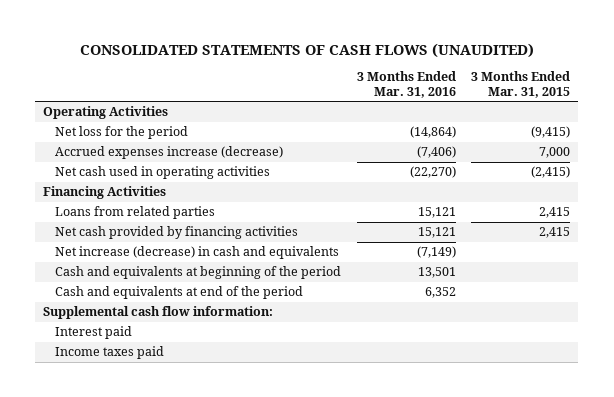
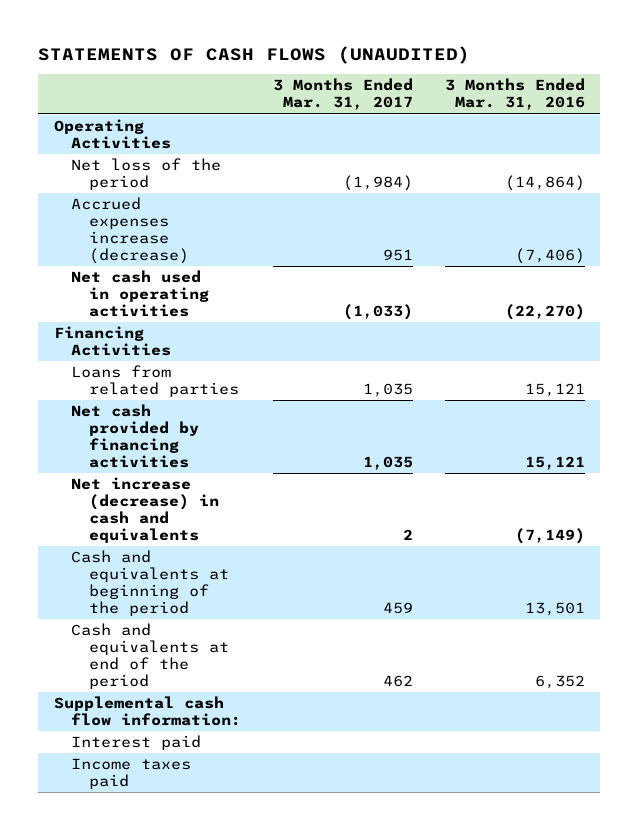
[79,42,534,58] CONSOLIDATED STATEMENTS OF CASH FLOWS (UNAUDITED) -> [37,45,470,64] STATEMENTS OF CASH FLOWS (UNAUDITED)
[471,71,571,99] 3 Months Ended Mar. 31, 2015 -> none
none -> [272,78,413,111] 3 Months Ended Mar. 31, 2017
[54,126,188,140] Net loss for the period -> [71,158,222,191] Net loss of the period

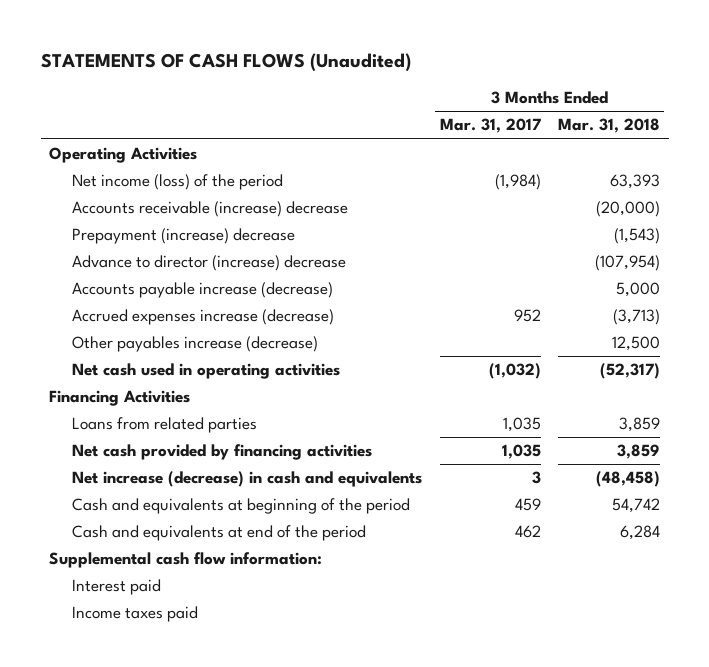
[37,45,470,64] STATEMENTS OF CASH FLOWS (UNAUDITED) -> [40,52,411,72] STATEMENTS OF CASH FLOWS (Unaudited)
[444,78,585,111] 3 Months Ended Mar. 31, 2016 -> none
none -> [558,118,661,134] Mar. 31, 2018
[71,158,222,191] Net loss of the period -> [72,174,284,191] Net income (loss) of the period
none -> [72,201,349,218] Accounts receivable (increase) decrease
none -> [72,228,296,245] Prepayment (increase) decrease
none -> [72,255,347,272] Advance to director (increase) decrease
none -> [72,282,334,299] Accounts payable increase (decrease)
[382,249,413,262] 951 -> [513,309,541,323] 952
none -> [72,336,319,353] Other payables increase (decrease)
[342,304,413,321] (1,033) -> [488,363,541,380] (1,032)
[402,529,413,541] 2 -> [531,471,541,485] 3

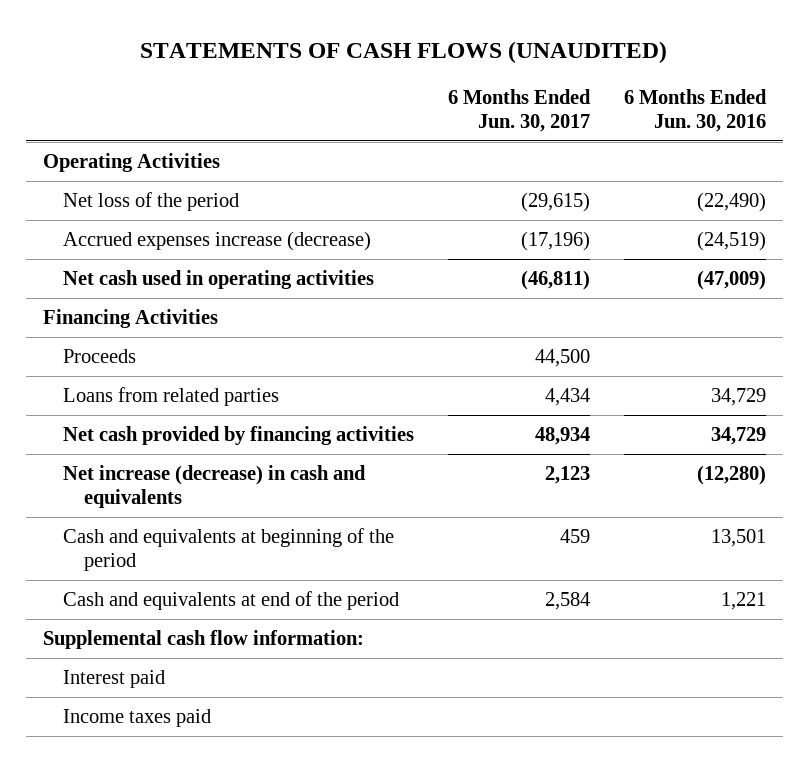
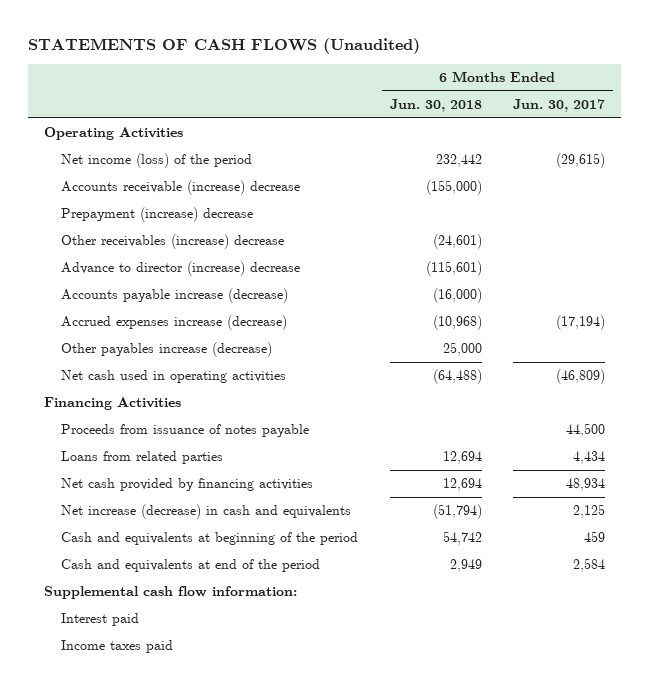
[140,40,668,63] STATEMENTS OF CASH FLOWS (UNAUDITED) -> [28,37,421,54] STATEMENTS OF CASH FLOWS (Unaudited)
[623,89,767,133] 6 Months Ended Jun. 30, 2016 -> none
none -> [389,98,482,112] Jun. 30, 2018
[63,191,240,211] Net loss of the period -> [61,153,253,169] Net income (loss) of the period
none -> [61,180,301,196] Accounts receivable (increase) decrease
none -> [61,207,254,223] Prepayment (increase) decrease
none -> [61,234,285,250] Other receivables (increase) decrease
none -> [61,261,301,277] Advance to director (increase) decrease
none -> [61,288,289,304] Accounts payable increase (decrease)
[521,230,591,251] (17,196) -> [556,315,606,331] (17,194)
none -> [61,342,273,358] Other payables increase (decrease)
[521,269,591,290] (46,811) -> [556,369,606,385] (46,809)
[63,348,137,363] Proceeds -> [61,424,310,438] Proceeds from issuance of notes payable
[545,465,591,484] 2,123 -> [573,504,606,519] 2,125

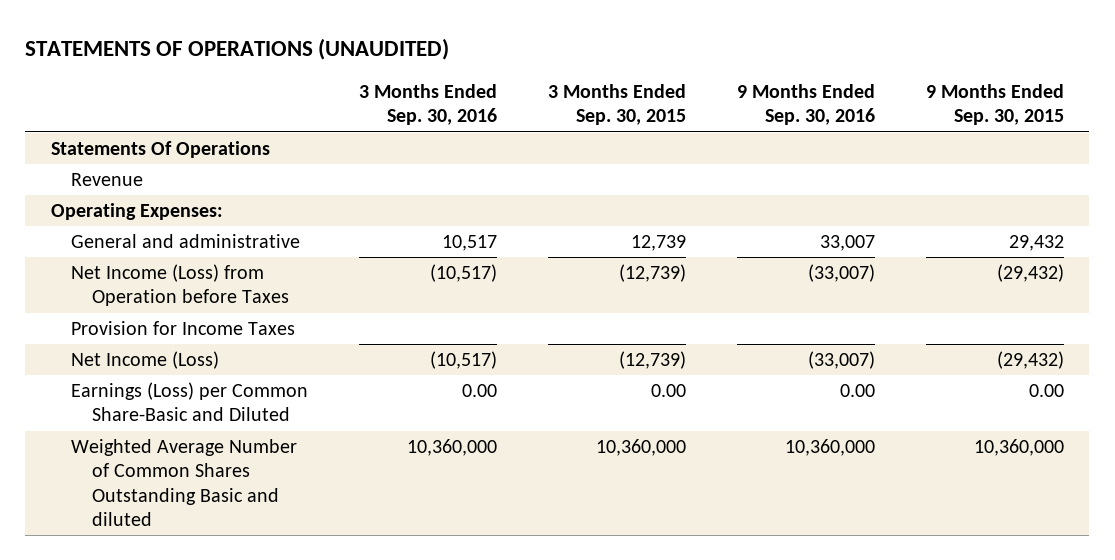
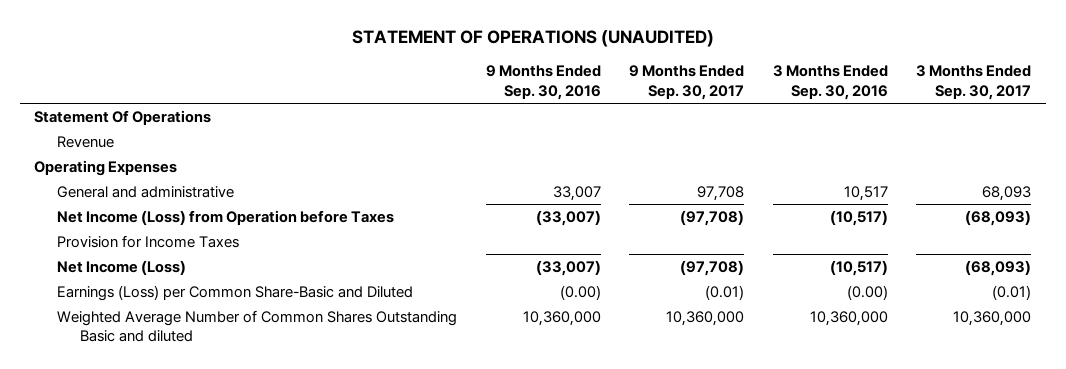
[25,38,450,61] STATEMENTS OF OPERATIONS (UNAUDITED) -> [351,30,714,48] STATEMENT OF OPERATIONS (UNAUDITED)
[548,84,687,126] 3 Months Ended Sep. 30, 2015 -> none
[925,84,1064,126] 9 Months Ended Sep. 30, 2015 -> none
none -> [629,65,745,100] 9 Months Ended Sep. 30, 2017
none -> [916,65,1032,100] 3 Months Ended Sep. 30, 2017
[50,141,270,159] Statements Of Operations -> [34,110,212,126] Statement Of Operations
[50,203,223,221] Operating Expenses: -> [34,160,178,177] Operating Expenses
[462,384,498,398] 0.00 -> [846,285,888,301] (0.00)
[839,384,875,398] 0.00 -> [559,285,601,301] (0.00)

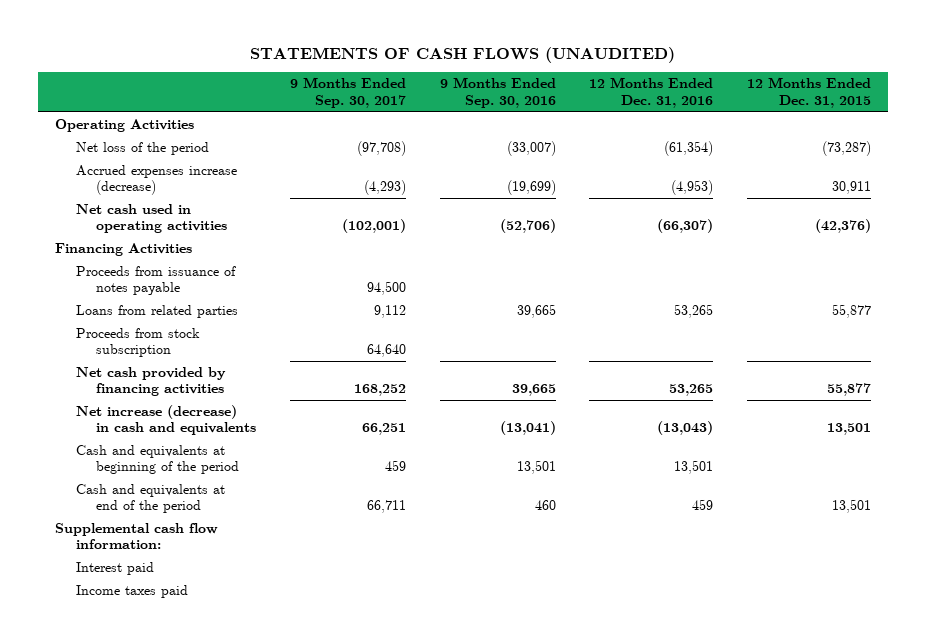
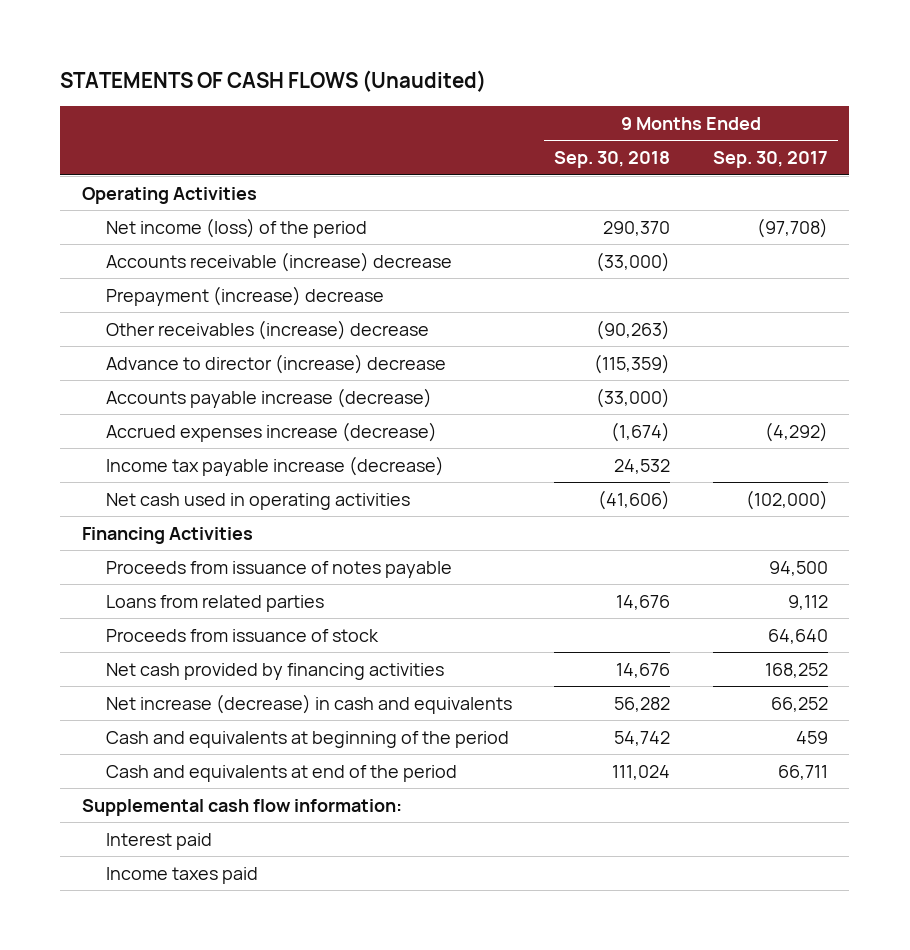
[250,47,676,64] STATEMENTS OF CASH FLOWS (UNAUDITED) -> [60,70,487,93] STATEMENTS OF CASH FLOWS (Unaudited)
[439,77,556,108] 9 Months Ended Sep. 30, 2016 -> none
[589,77,714,108] 12 Months Ended Dec. 31, 2016 -> none
[747,77,872,108] 12 Months Ended Dec. 31, 2015 -> none
none -> [554,150,671,168] Sep. 30, 2018
[75,142,209,156] Net loss of the period -> [105,217,367,238] Net income (loss) of the period
none -> [105,251,452,272] Accounts receivable (increase) decrease
none -> [105,285,384,306] Prepayment (increase) decrease
none -> [105,319,429,340] Other receivables (increase) decrease
none -> [105,353,446,374] Advance to director (increase) decrease
none -> [105,387,432,408] Accounts payable increase (decrease)
[364,180,407,196] (4,293) -> [764,421,828,442] (4,292)
none -> [105,455,444,476] Income tax payable increase (decrease)
[342,219,407,234] (102,001) -> [745,489,828,510] (102,000)
[75,328,200,358] Proceeds from stock subscription -> [105,628,379,642] Proceeds from issuance of stock
[362,423,407,436] 66,251 -> [770,696,828,712] 66,252

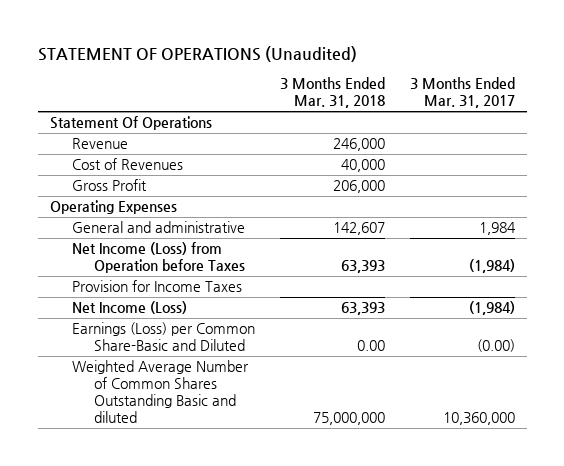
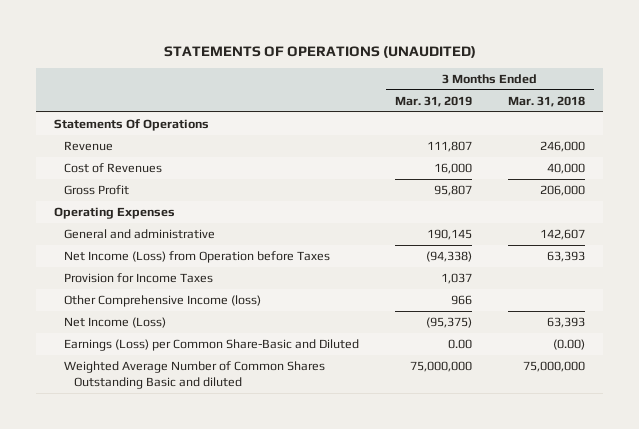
[37,46,357,63] STATEMENT OF OPERATIONS (Unaudited) -> [163,45,476,58] STATEMENTS OF OPERATIONS (UNAUDITED)
[409,77,515,109] 3 Months Ended Mar. 31, 2017 -> none
none -> [395,95,473,107] Mar. 31, 2019
[49,116,212,131] Statement Of Operations -> [53,118,209,131] Statements Of Operations
none -> [64,294,262,307] Other Comprehensive Income (loss)
[356,340,385,352] 0.00 -> [553,338,586,350] (0.00)

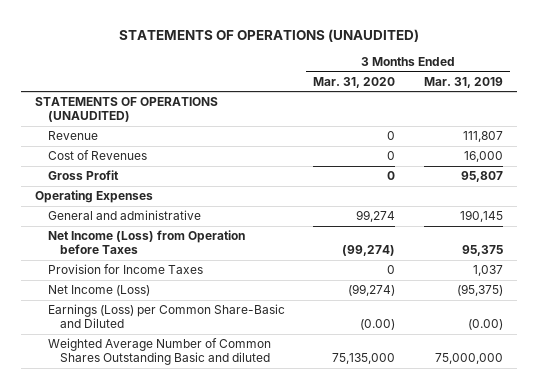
[508,95,586,107] Mar. 31, 2018 -> none
none -> [313,76,396,88] Mar. 31, 2020
[53,118,209,131] Statements Of Operations -> [35,97,219,123] STATEMENTS OF OPERATIONS (UNAUDITED)
[426,250,473,262] (94,338) -> [461,245,503,257] 95,375
[64,294,262,307] Other Comprehensive Income (loss) -> none
[448,338,473,349] 0.00 -> [467,319,503,331] (0.00)

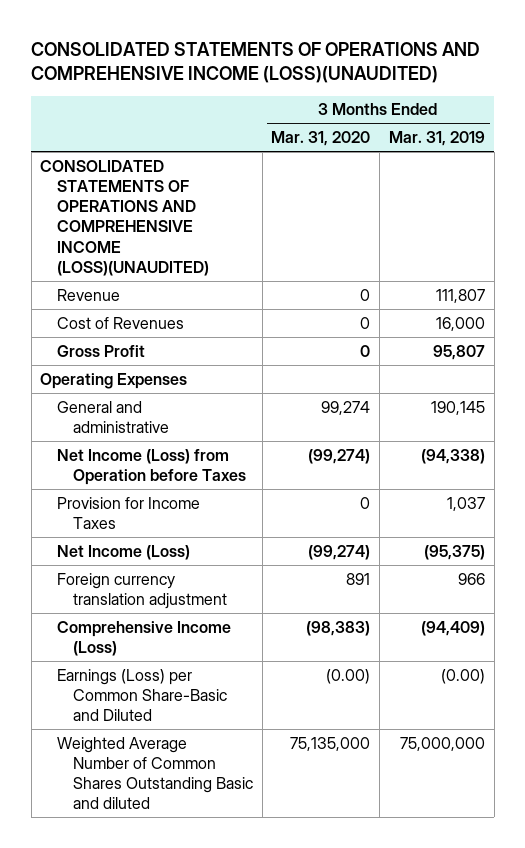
[119,28,420,42] STATEMENTS OF OPERATIONS (UNAUDITED) -> [31,41,481,83] CONSOLIDATED STATEMENTS OF OPERATIONS AND COMPREHENSIVE INCOME (LOSS)(UNAUDITED)
[35,97,219,123] STATEMENTS OF OPERATIONS (UNAUDITED) -> [40,159,209,276] CONSOLIDATED STATEMENTS OF OPERATIONS AND COMPREHENSIVE INCOME (LOSS)(UNAUDITED)
[461,245,503,257] 95,375 -> [420,448,485,464] (94,338)
none -> [56,572,227,609] Foreign currency translation adjustment
none -> [56,620,231,656] Comprehensive Income (Loss)

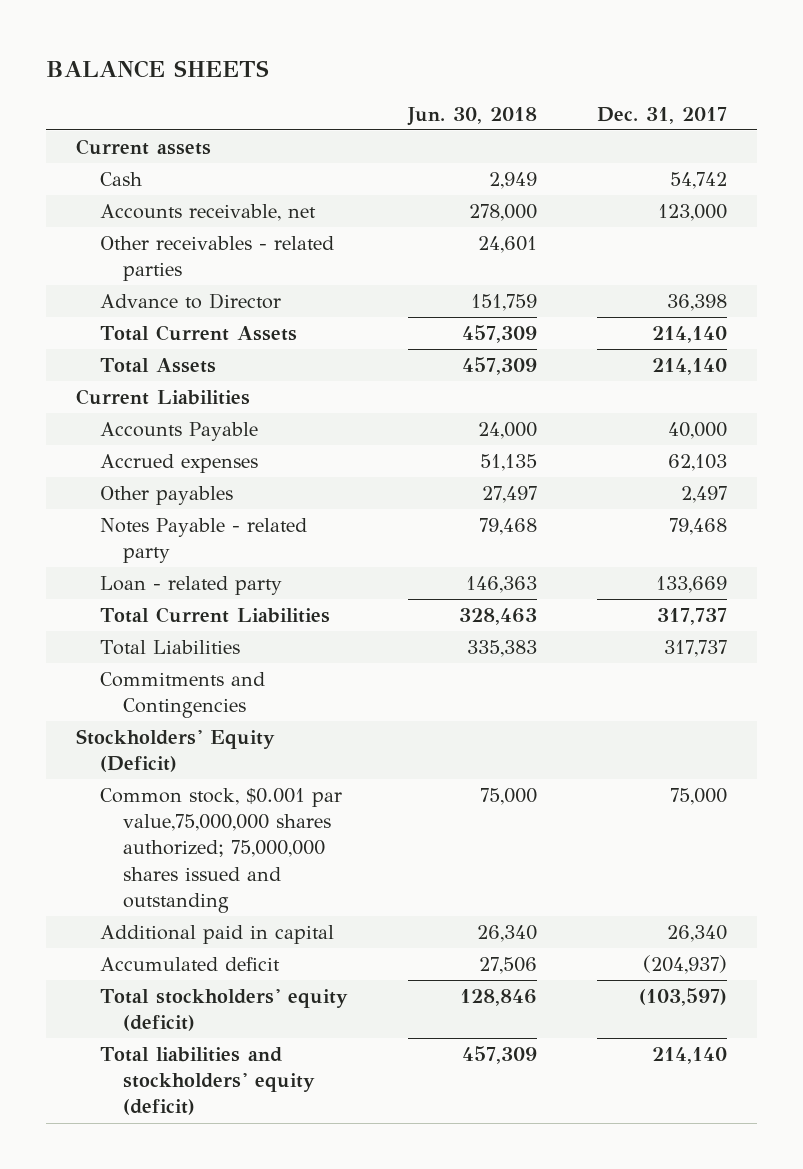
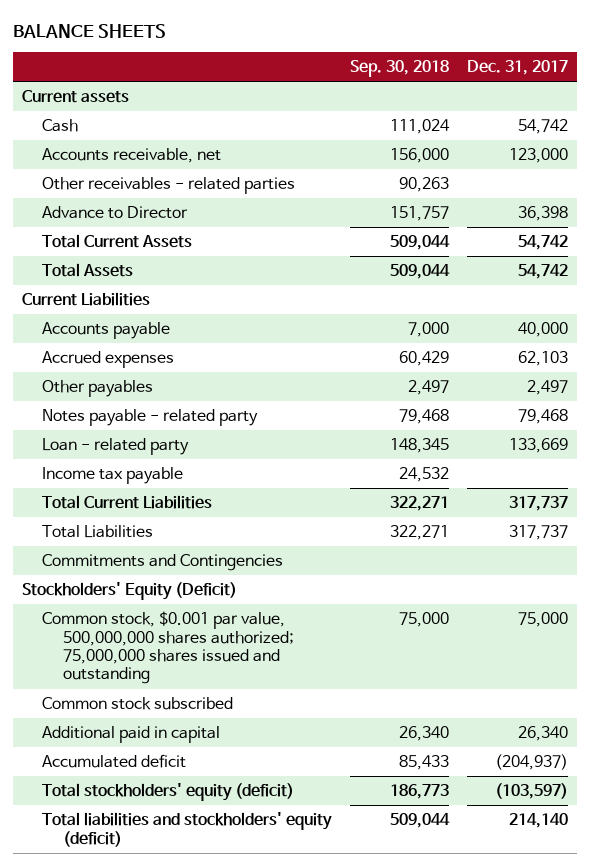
[406,106,537,126] Jun. 30, 2018 -> none
none -> [349,60,449,78] Sep. 30, 2018
[652,326,728,344] 214,140 -> [518,235,569,251] 54,742
[652,358,728,376] 214,140 -> [518,264,569,280] 54,742
[99,422,258,442] Accounts Payable -> [42,322,171,340] Accounts payable
[99,518,307,564] Notes Payable - related party -> [42,409,259,427] Notes payable - related party
none -> [42,467,184,485] Income tax payable
[99,788,342,913] Common stock, $0.001 par value,75,000,000 shares authorized; 75,000,000 shares issued and outstanding -> [42,611,294,685] Common stock, $0.001 par value, 500,000,000 shares authorized; 75,000,000 shares issued and outstanding
none -> [42,697,234,711] Common stock subscribed

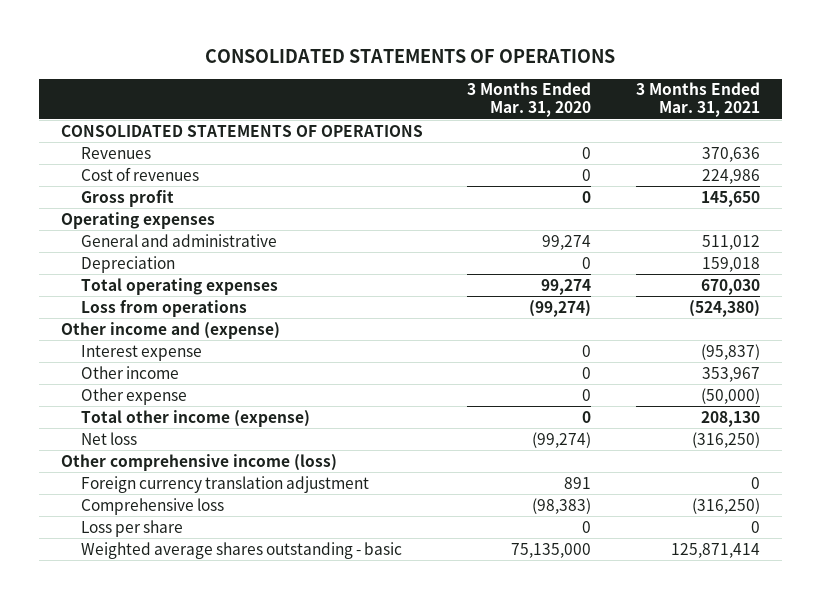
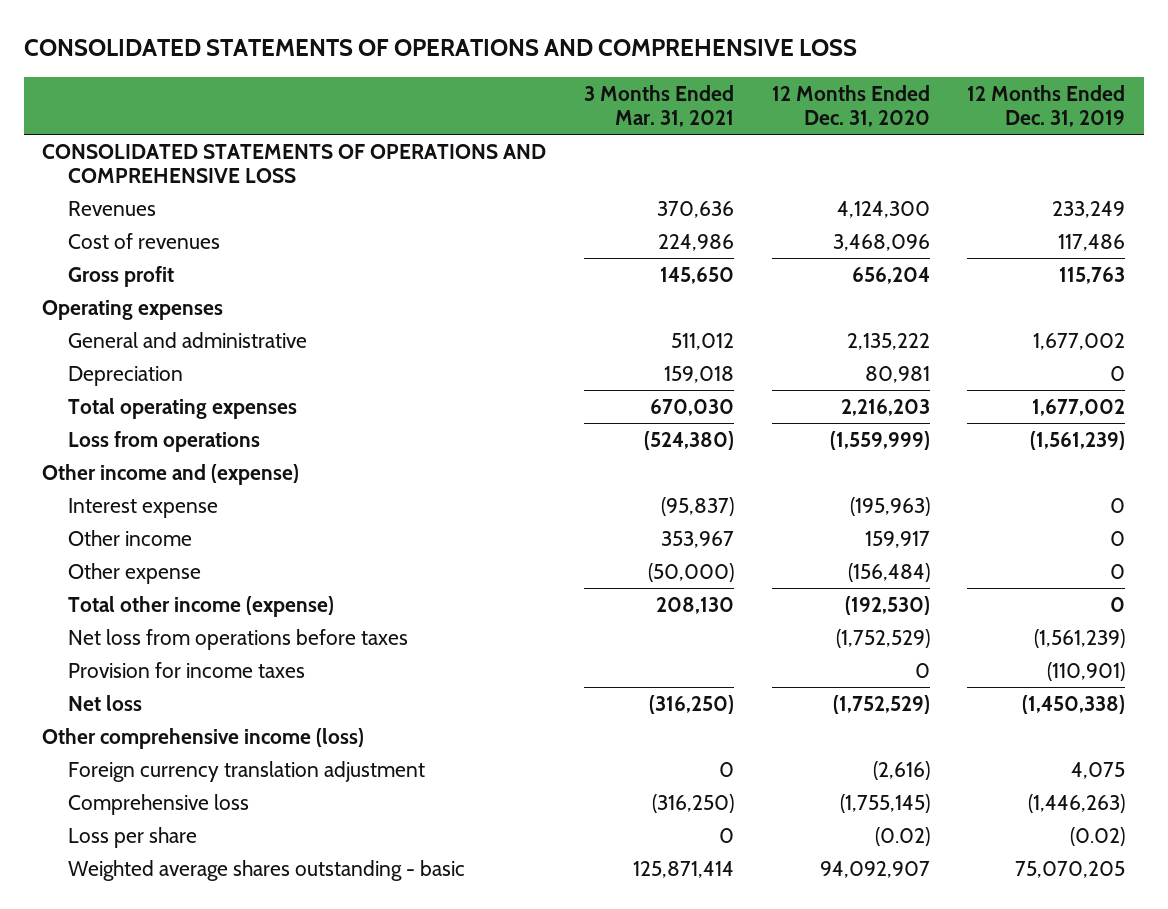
[205,49,616,64] CONSOLIDATED STATEMENTS OF OPERATIONS -> [23,39,857,57] CONSOLIDATED STATEMENTS OF OPERATIONS AND COMPREHENSIVE LOSS
[467,82,592,118] 3 Months Ended Mar. 31, 2020 -> none
none -> [771,84,930,128] 12 Months Ended Dec. 31, 2020
none -> [967,84,1126,128] 12 Months Ended Dec. 31, 2019
[61,124,424,137] CONSOLIDATED STATEMENTS OF OPERATIONS -> [42,143,547,184] CONSOLIDATED STATEMENTS OF OPERATIONS AND COMPREHENSIVE LOSS
none -> [67,628,408,650] Net loss from operations before taxes
none -> [67,661,305,678] Provision for income taxes

